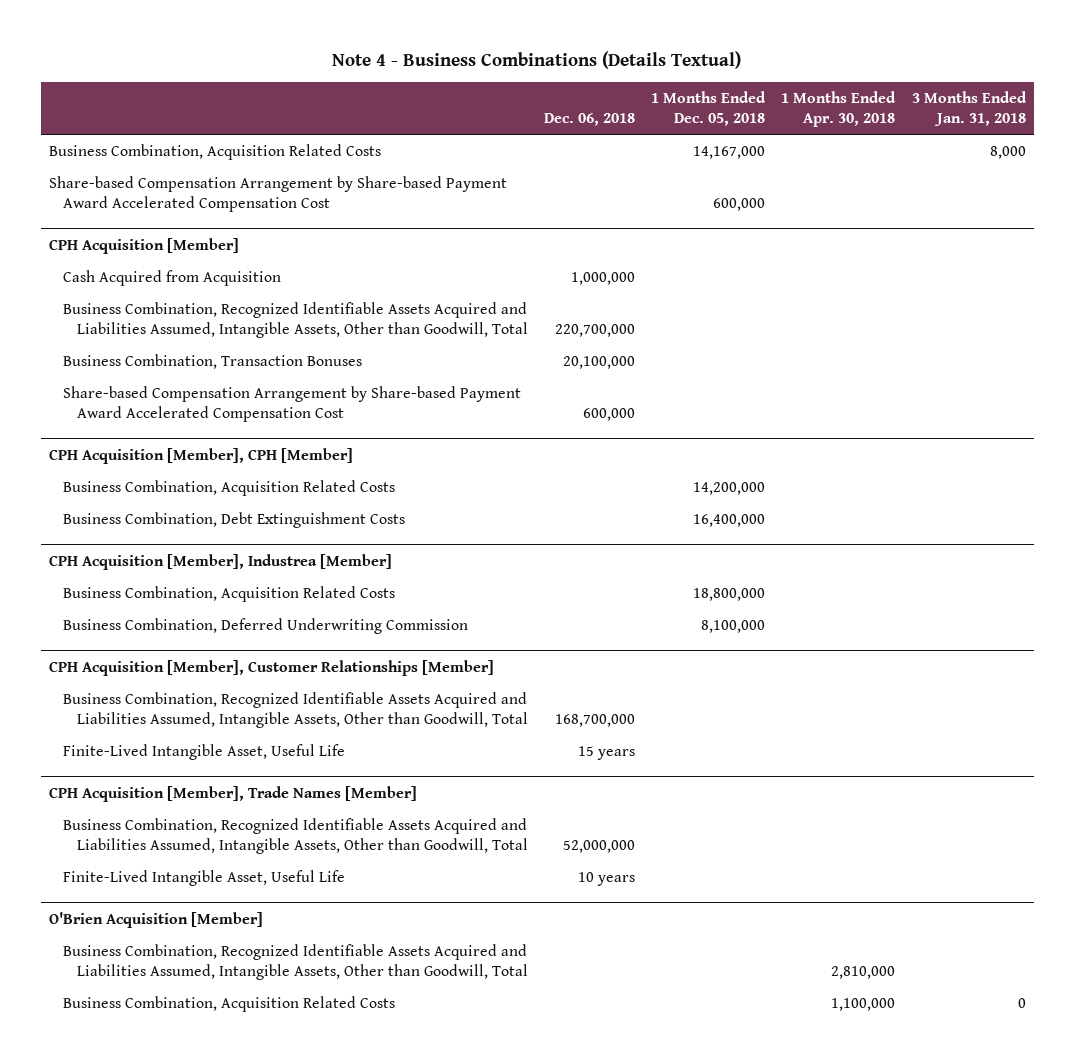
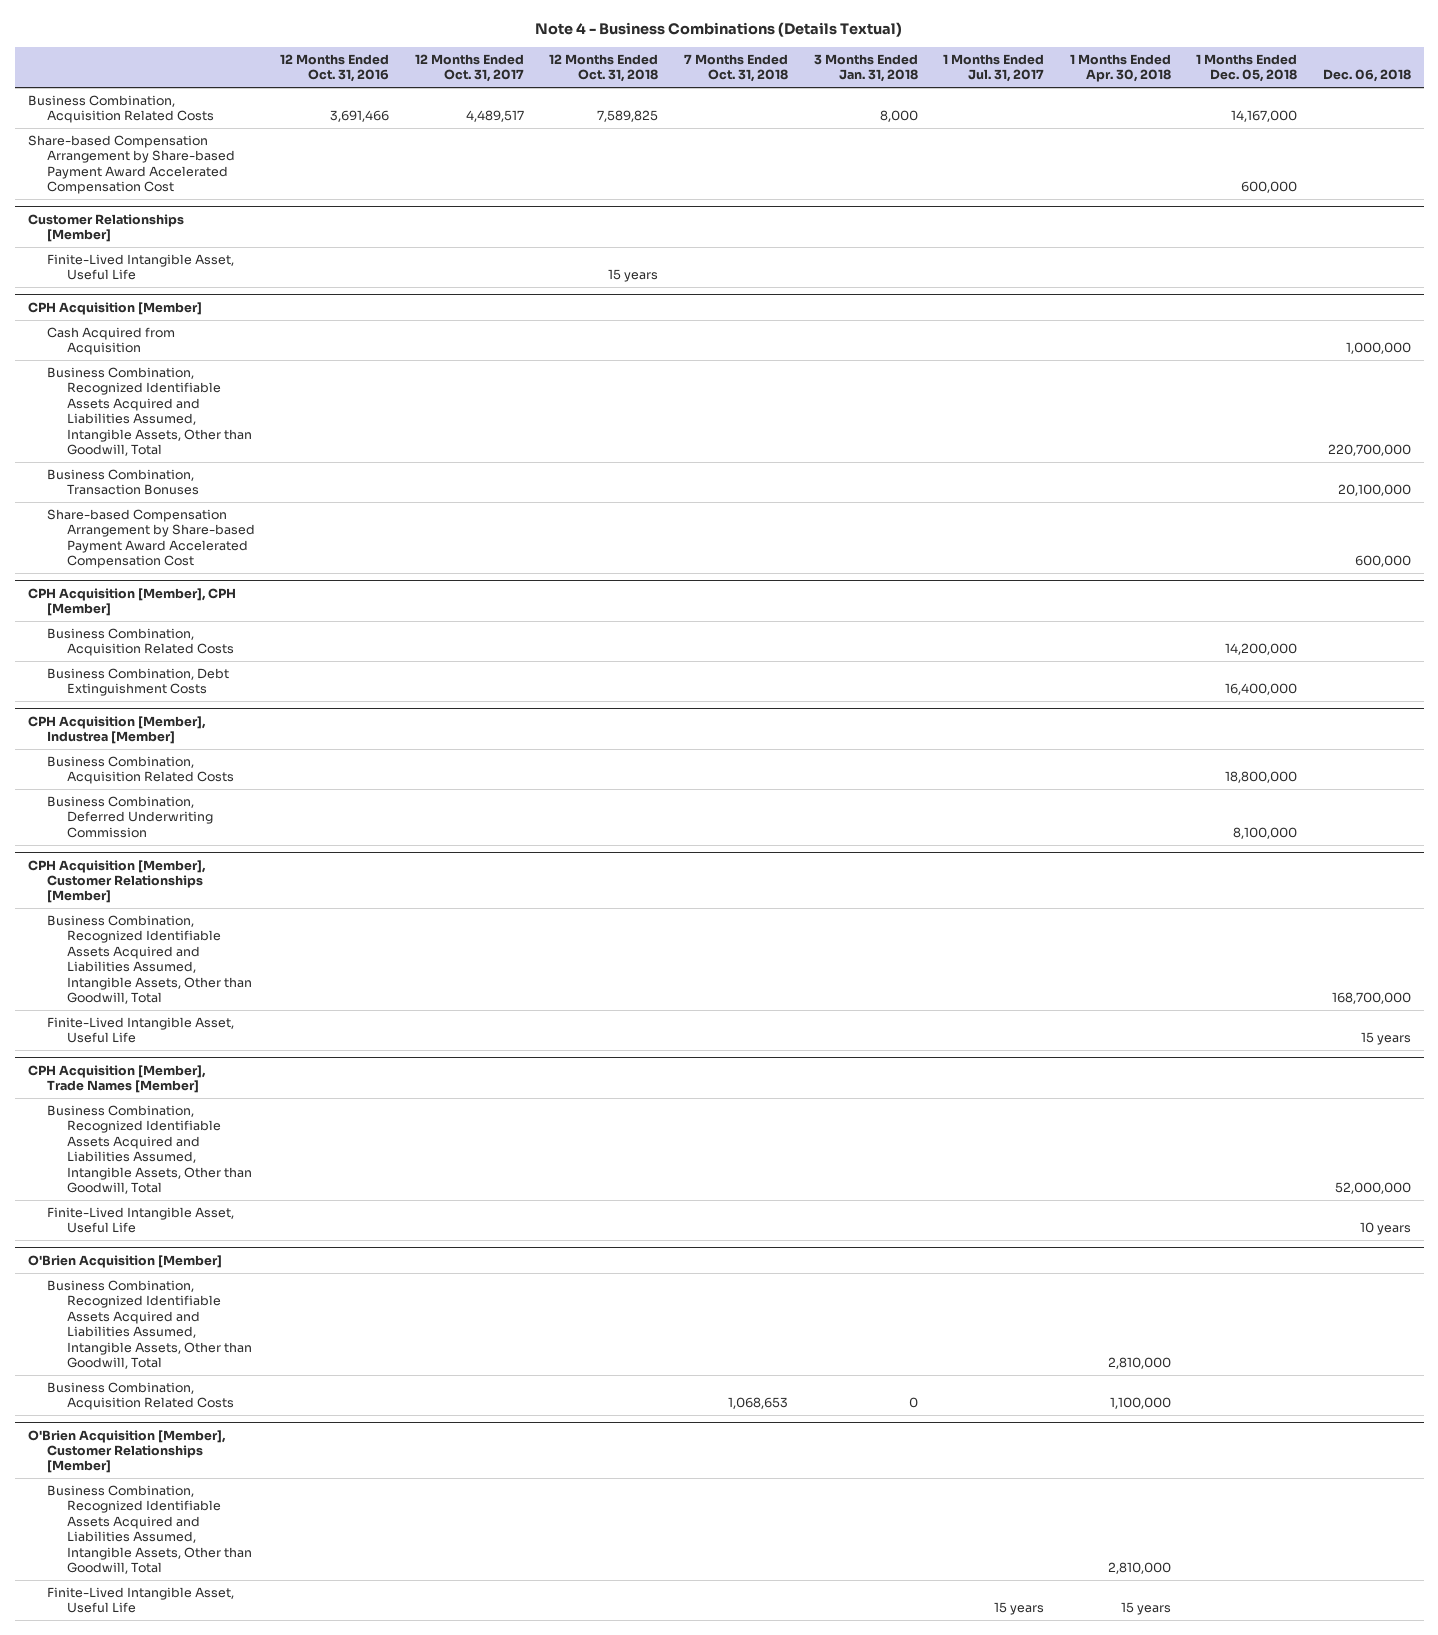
none -> [280,54,390,83] 12 Months Ended Oct. 31, 2016
none -> [414,54,524,83] 12 Months Ended Oct. 31, 2017
none -> [549,54,659,83] 12 Months Ended Oct. 31, 2018
none -> [684,54,789,83] 7 Months Ended Oct. 31, 2018
none -> [943,54,1045,83] 1 Months Ended Jul. 31, 2017
none -> [27,213,184,243] Customer Relationships [Member]
none -> [47,254,235,281] Finite-Lived Intangible Asset, Useful Life
none -> [27,1429,226,1474] O'Brien Acquisition [Member], Customer Relationships [Member]
none -> [47,1485,252,1574] Business Combination, Recognized Identifiable Assets Acquired and Liabilities Assumed, Intangible Assets, Other than Goodwill, Total
none -> [47,1587,235,1614] Finite-Lived Intangible Asset, Useful Life

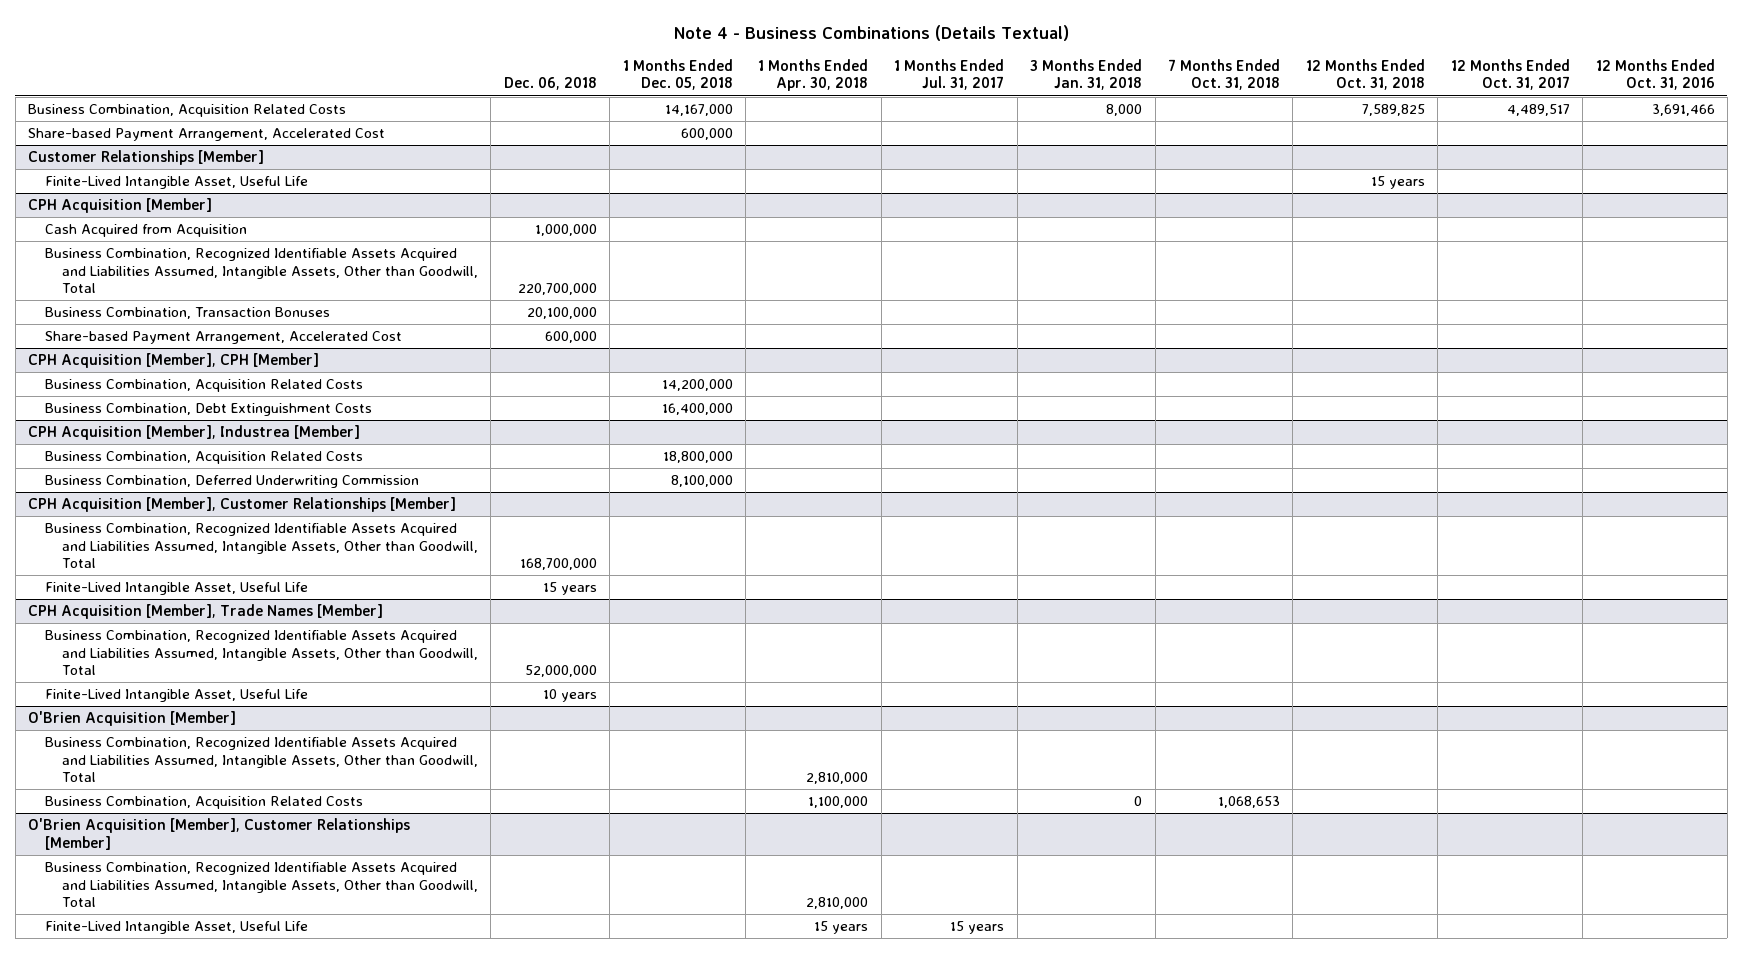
[27,135,236,195] Share-based Compensation Arrangement by Share-based Payment Award Accelerated Compensation Cost -> [28,128,386,142] Share-based Payment Arrangement, Accelerated Cost
[47,509,255,569] Share-based Compensation Arrangement by Share-based Payment Award Accelerated Compensation Cost -> [45,331,403,345] Share-based Payment Arrangement, Accelerated Cost

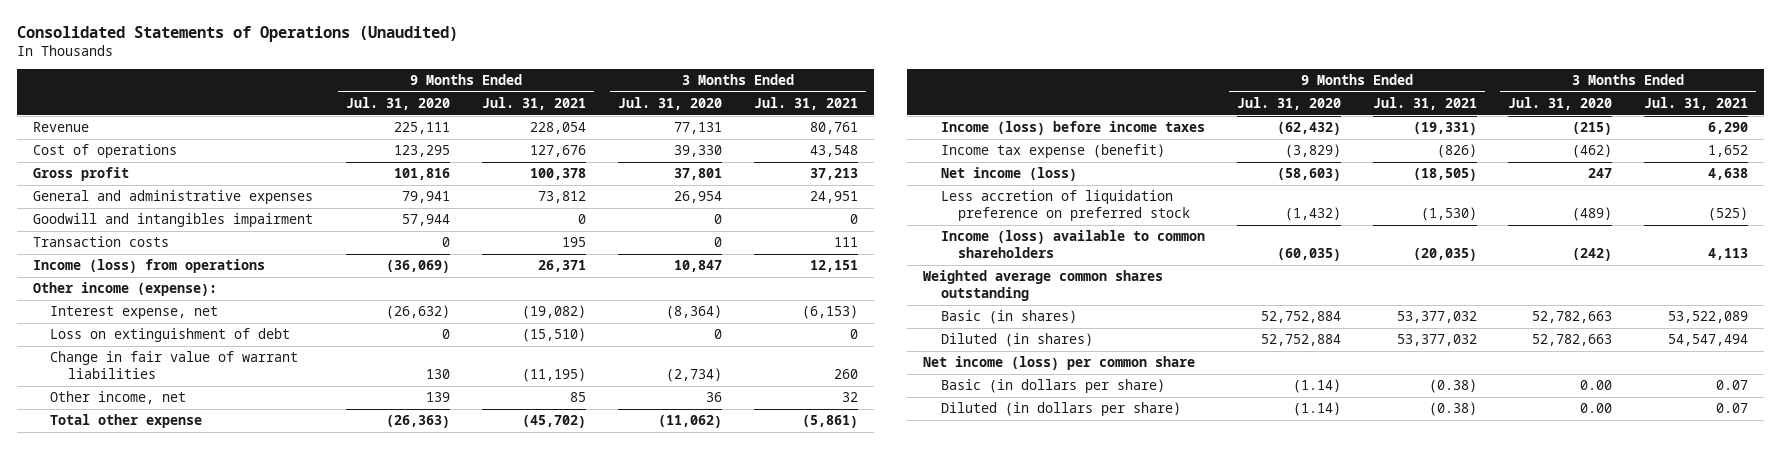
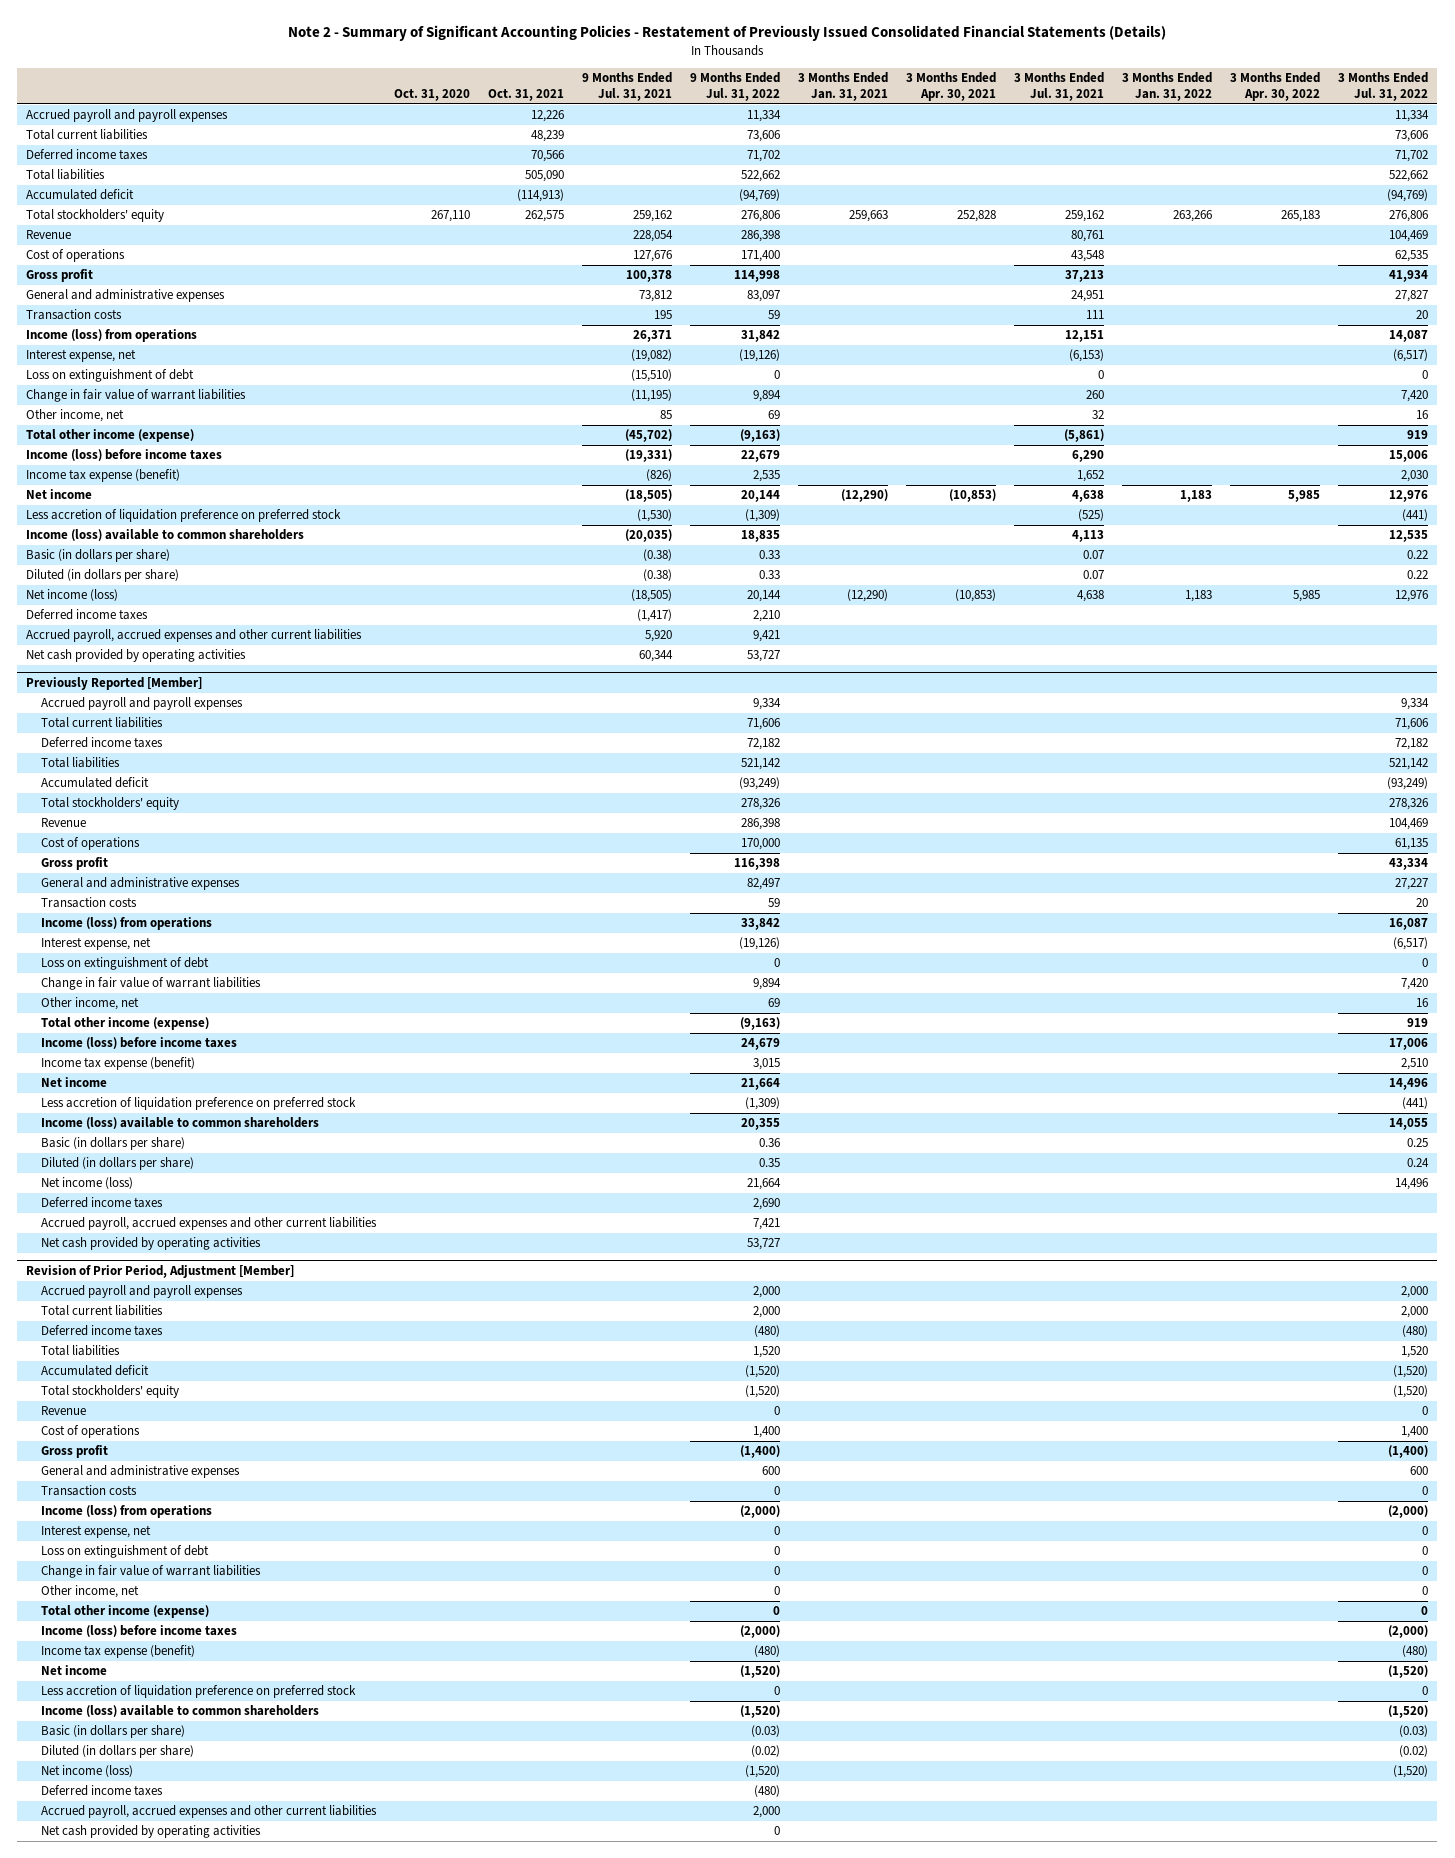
[16,25,458,42] Consolidated Statements of Operations (Unaudited) -> [288,25,1167,42] Note 2 - Summary of Significant Accounting Policies - Restatement of Previously Issued Consolidated Financial Statements (Details)
[346,97,451,111] Jul. 31, 2020 -> none
[617,97,722,111] Jul. 31, 2020 -> none
none -> [393,89,470,102] Oct. 31, 2020
none -> [487,89,564,102] Oct. 31, 2021
none -> [689,72,780,102] 9 Months Ended Jul. 31, 2022
none -> [798,72,889,102] 3 Months Ended Jan. 31, 2021
none -> [906,72,997,102] 3 Months Ended Apr. 30, 2021
none -> [1122,72,1213,102] 3 Months Ended Jan. 31, 2022
none -> [1230,72,1321,102] 3 Months Ended Apr. 30, 2022
none -> [1338,72,1429,102] 3 Months Ended Jul. 31, 2022
none -> [26,109,229,123] Accrued payroll and payroll expenses
none -> [26,129,149,141] Total current liabilities
none -> [26,149,149,161] Deferred income taxes
none -> [26,169,106,181] Total liabilities
none -> [26,189,135,201] Accumulated deficit
none -> [26,209,165,223] Total stockholders' equity
[32,213,313,228] Goodwill and intangibles impairment -> none
[32,282,217,297] Other income (expense): -> none
[50,414,203,429] Total other expense -> [26,429,195,443] Total other income (expense)
none -> [26,489,93,500] Net income
[923,270,1164,302] Weighted average common shares outstanding -> none
[940,310,1077,325] Basic (in shares) -> none
[940,333,1093,348] Diluted (in shares) -> none
[923,356,1196,371] Net income (loss) per common share -> none
[940,167,1077,182] Net income (loss) -> [26,589,119,602] Net income (loss)
none -> [26,609,149,621] Deferred income taxes
none -> [26,629,363,643] Accrued payroll, accrued expenses and other current liabilities
none -> [26,649,247,663] Net cash provided by operating activities
none -> [26,677,203,691] Previously Reported [Member]
none -> [40,697,243,711] Accrued payroll and payroll expenses
none -> [40,717,163,729] Total current liabilities
none -> [40,737,163,749] Deferred income taxes
none -> [40,757,120,769] Total liabilities
none -> [40,777,149,789] Accumulated deficit
none -> [40,797,179,811] Total stockholders' equity
none -> [40,818,86,828] Revenue
none -> [40,837,140,851] Cost of operations
none -> [40,857,108,871] Gross profit
none -> [40,877,240,891] General and administrative expenses
none -> [40,897,137,909] Transaction costs
none -> [40,917,212,931] Income (loss) from operations
none -> [40,937,151,951] Interest expense, net
none -> [40,957,209,971] Loss on extinguishment of debt
none -> [40,977,261,991] Change in fair value of warrant liabilities
none -> [40,997,139,1011] Other income, net
none -> [40,1017,209,1031] Total other income (expense)
none -> [40,1037,237,1050] Income (loss) before income taxes
none -> [40,1057,195,1071] Income tax expense (benefit)
none -> [40,1077,107,1088] Net income
none -> [40,1097,356,1111] Less accretion of liquidation preference on preferred stock
none -> [40,1117,319,1130] Income (loss) available to common shareholders
none -> [40,1137,185,1151] Basic (in dollars per share)
none -> [40,1157,194,1171] Diluted (in dollars per share)
none -> [40,1177,133,1190] Net income (loss)
none -> [40,1197,163,1209] Deferred income taxes
none -> [40,1217,377,1231] Accrued payroll, accrued expenses and other current liabilities
none -> [40,1237,261,1251] Net cash provided by operating activities
none -> [26,1265,295,1279] Revision of Prior Period, Adjustment [Member]
none -> [40,1285,243,1299] Accrued payroll and payroll expenses
none -> [40,1305,163,1317] Total current liabilities
none -> [40,1325,163,1337] Deferred income taxes
none -> [40,1345,120,1357] Total liabilities
none -> [40,1365,149,1377] Accumulated deficit
none -> [40,1385,179,1399] Total stockholders' equity
none -> [40,1406,86,1416] Revenue
none -> [40,1425,140,1439] Cost of operations
none -> [40,1445,108,1459] Gross profit
none -> [40,1465,240,1479] General and administrative expenses
none -> [40,1485,137,1497] Transaction costs
none -> [40,1505,212,1519] Income (loss) from operations
none -> [40,1525,151,1539] Interest expense, net
none -> [40,1545,209,1559] Loss on extinguishment of debt
none -> [40,1565,261,1579] Change in fair value of warrant liabilities
none -> [40,1585,139,1599] Other income, net
none -> [40,1605,209,1619] Total other income (expense)
none -> [40,1625,237,1638] Income (loss) before income taxes
none -> [40,1645,195,1659] Income tax expense (benefit)
none -> [40,1665,107,1676] Net income
none -> [40,1685,356,1699] Less accretion of liquidation preference on preferred stock
none -> [40,1705,319,1718] Income (loss) available to common shareholders
none -> [40,1725,185,1739] Basic (in dollars per share)
none -> [40,1745,194,1759] Diluted (in dollars per share)
none -> [40,1765,133,1778] Net income (loss)
none -> [40,1785,163,1797] Deferred income taxes
none -> [40,1805,377,1819] Accrued payroll, accrued expenses and other current liabilities
none -> [40,1825,261,1839] Net cash provided by operating activities

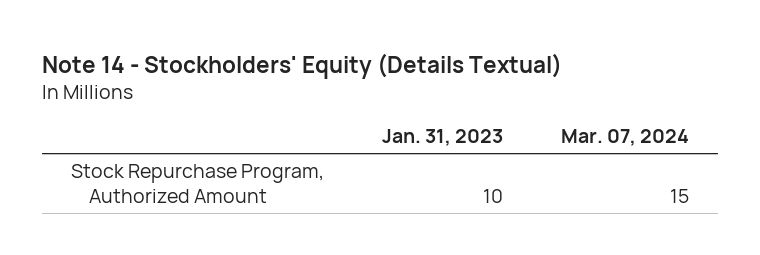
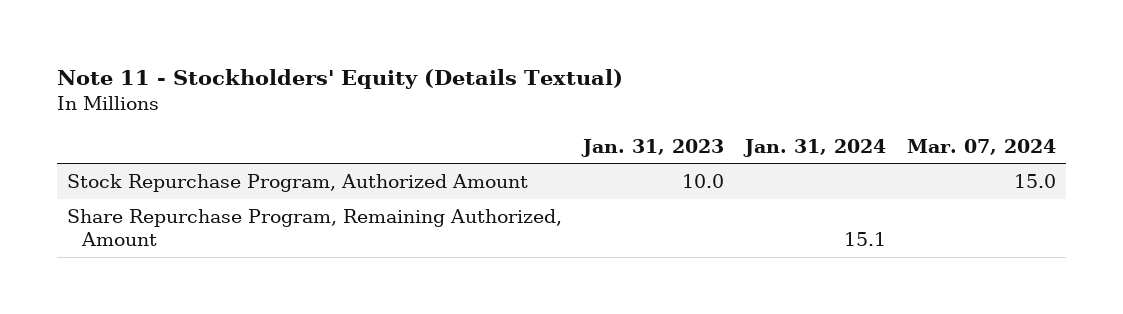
[42,52,563,79] Note 14 - Stockholders' Equity (Details Textual) -> [56,69,623,90] Note 11 - Stockholders' Equity (Details Textual)
none -> [742,138,886,157] Jan. 31, 2024
[482,188,503,203] 10 -> [682,174,725,189] 10.0
[669,188,689,203] 15 -> [1013,174,1056,189] 15.0
none -> [67,209,563,246] Share Repurchase Program, Remaining Authorized, Amount

